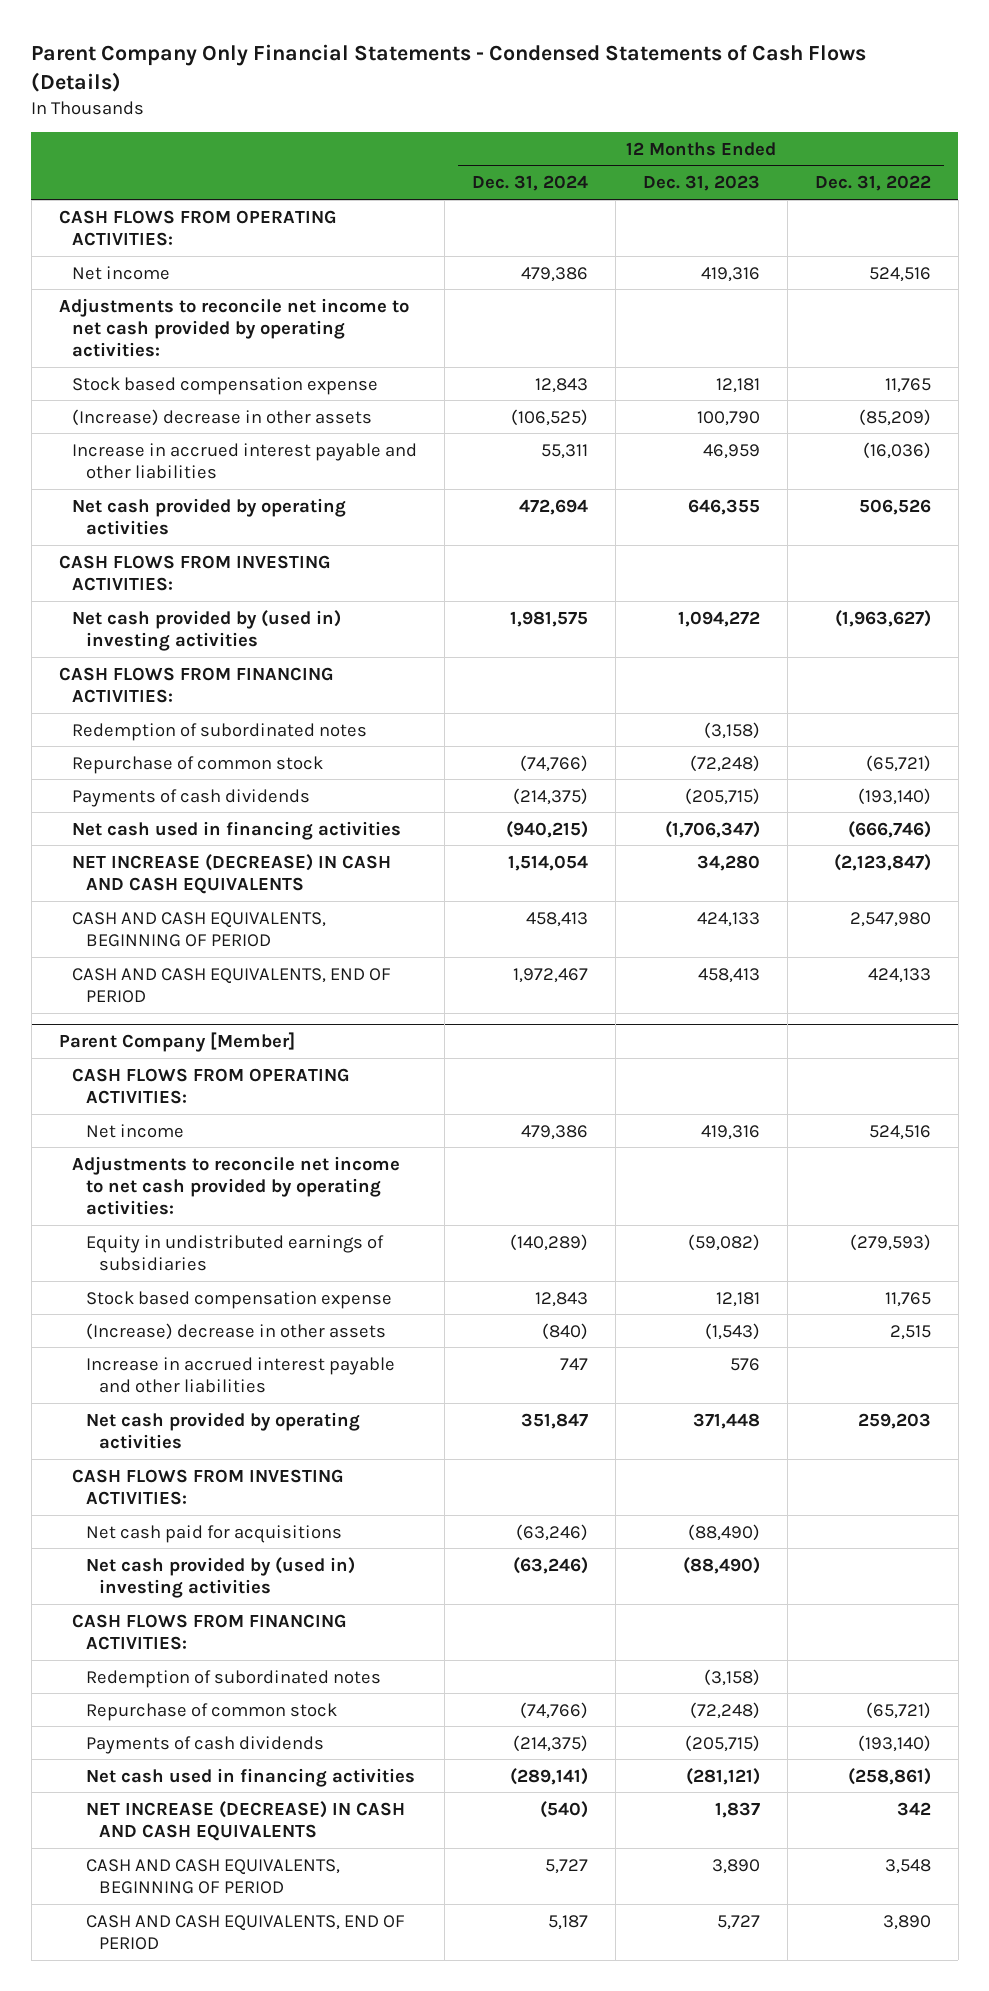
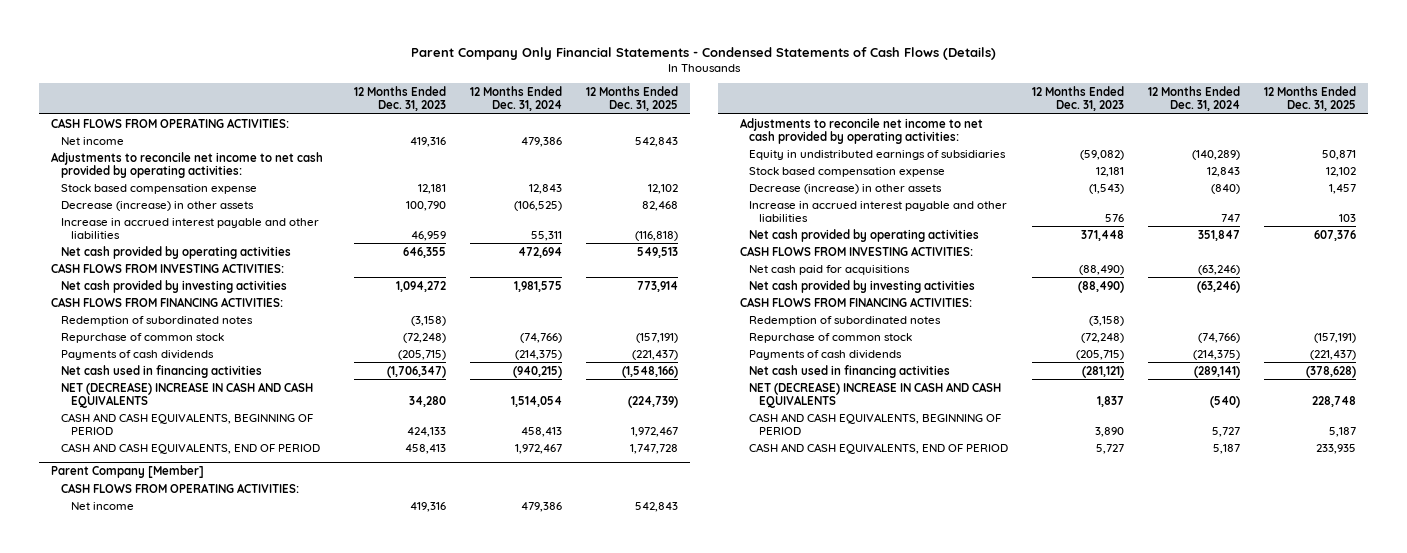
[814,175,931,192] Dec. 31, 2022 -> none
none -> [585,85,678,112] 12 Months Ended Dec. 31, 2025
[72,408,373,426] (Increase) decrease in other assets -> [61,200,255,211] Decrease (increase) in other assets
[72,609,342,651] Net cash provided by (used in) investing activities -> [61,279,288,293] Net cash provided by investing activities
[72,853,392,894] NET INCREASE (DECREASE) IN CASH AND CASH EQUIVALENTS -> [61,381,314,408] NET (DECREASE) INCREASE IN CASH AND CASH EQUIVALENTS
[85,1322,386,1340] (Increase) decrease in other assets -> [749,183,943,194] Decrease (increase) in other assets
[85,1556,355,1598] Net cash provided by (used in) investing activities -> [749,279,976,293] Net cash provided by investing activities
[85,1800,405,1841] NET INCREASE (DECREASE) IN CASH AND CASH EQUIVALENTS -> [749,381,1002,408] NET (DECREASE) INCREASE IN CASH AND CASH EQUIVALENTS

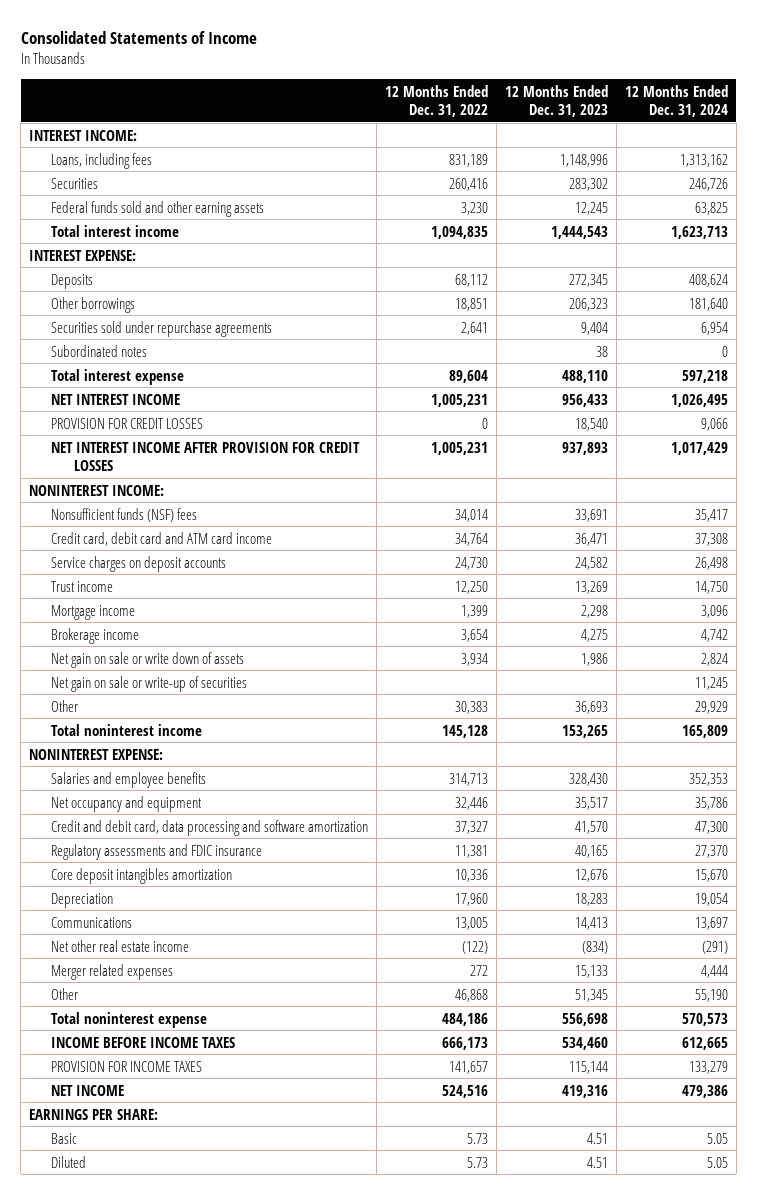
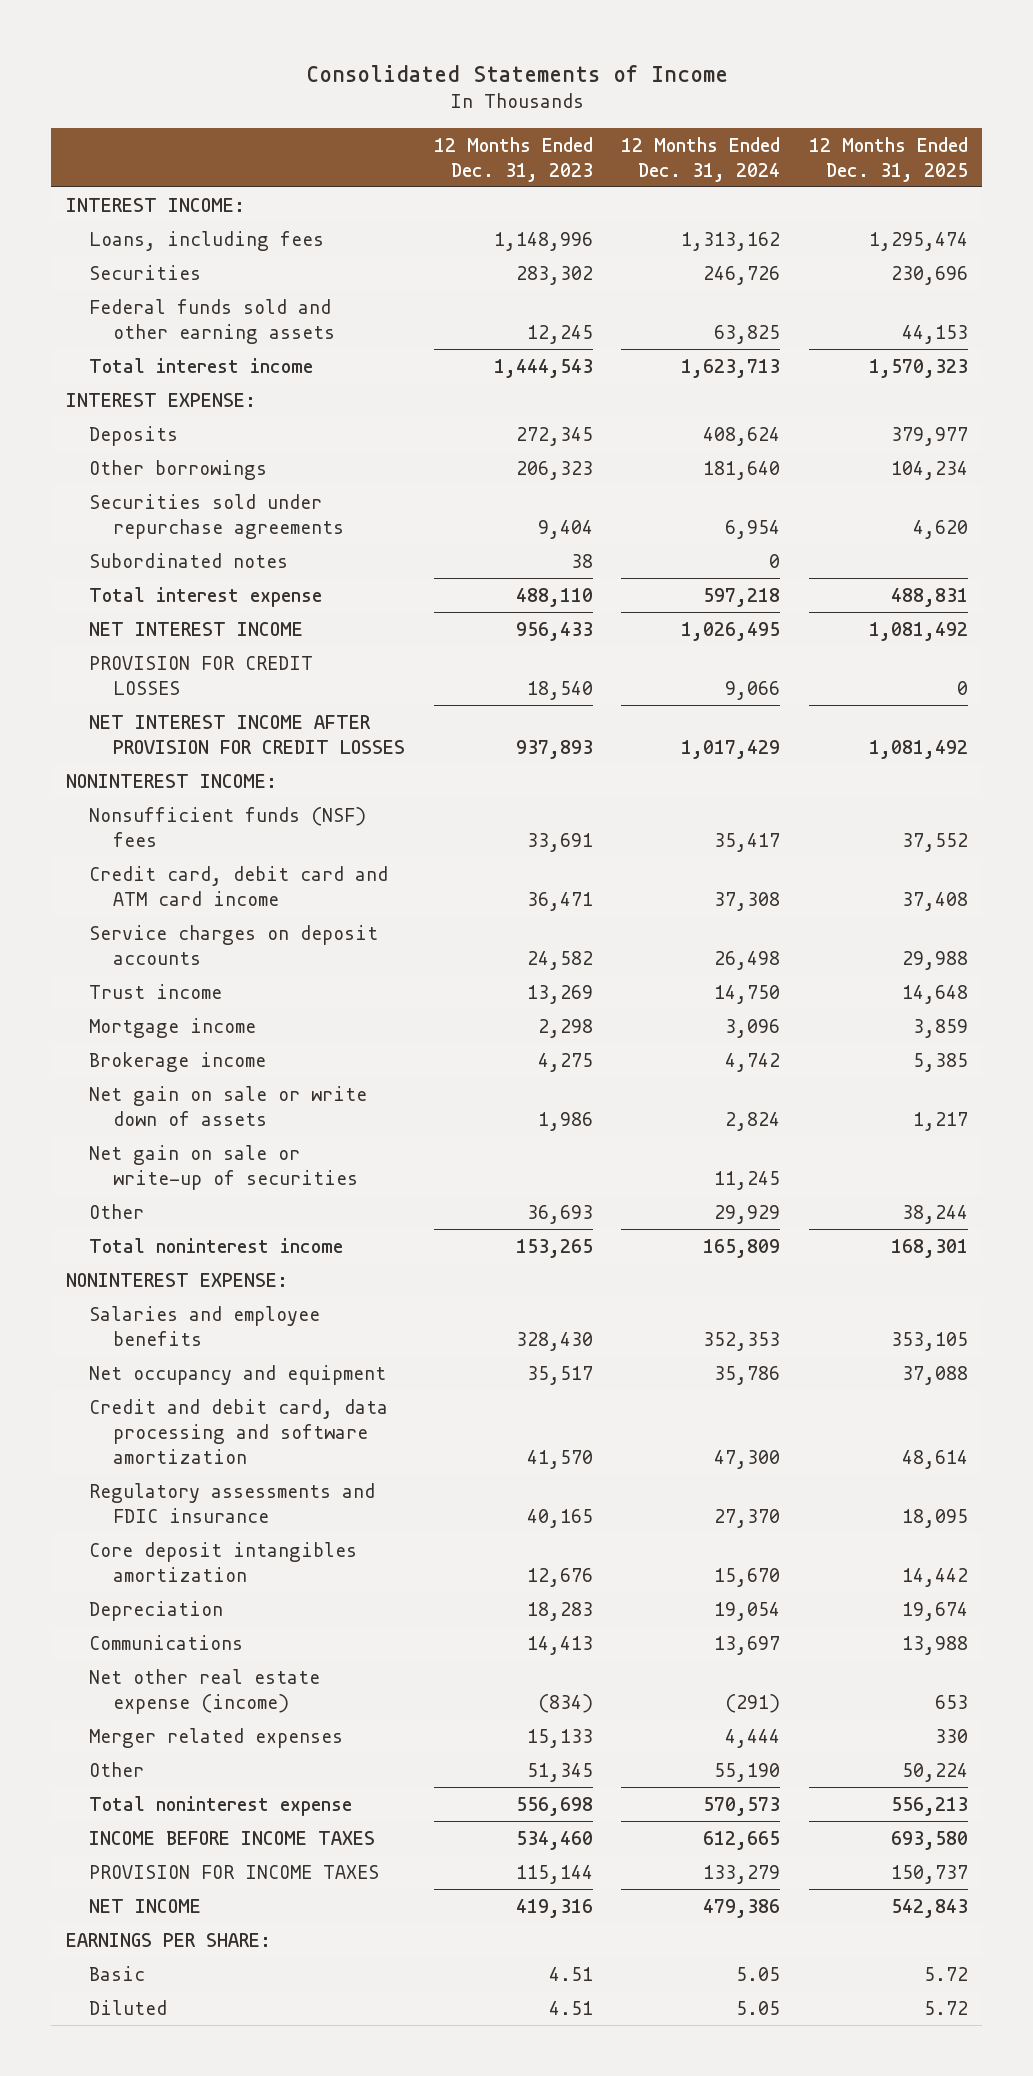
[385,84,489,117] 12 Months Ended Dec. 31, 2022 -> none
none -> [808,136,968,182] 12 Months Ended Dec. 31, 2025
[51,939,190,952] Net other real estate income -> [89,1668,321,1714] Net other real estate expense (income)

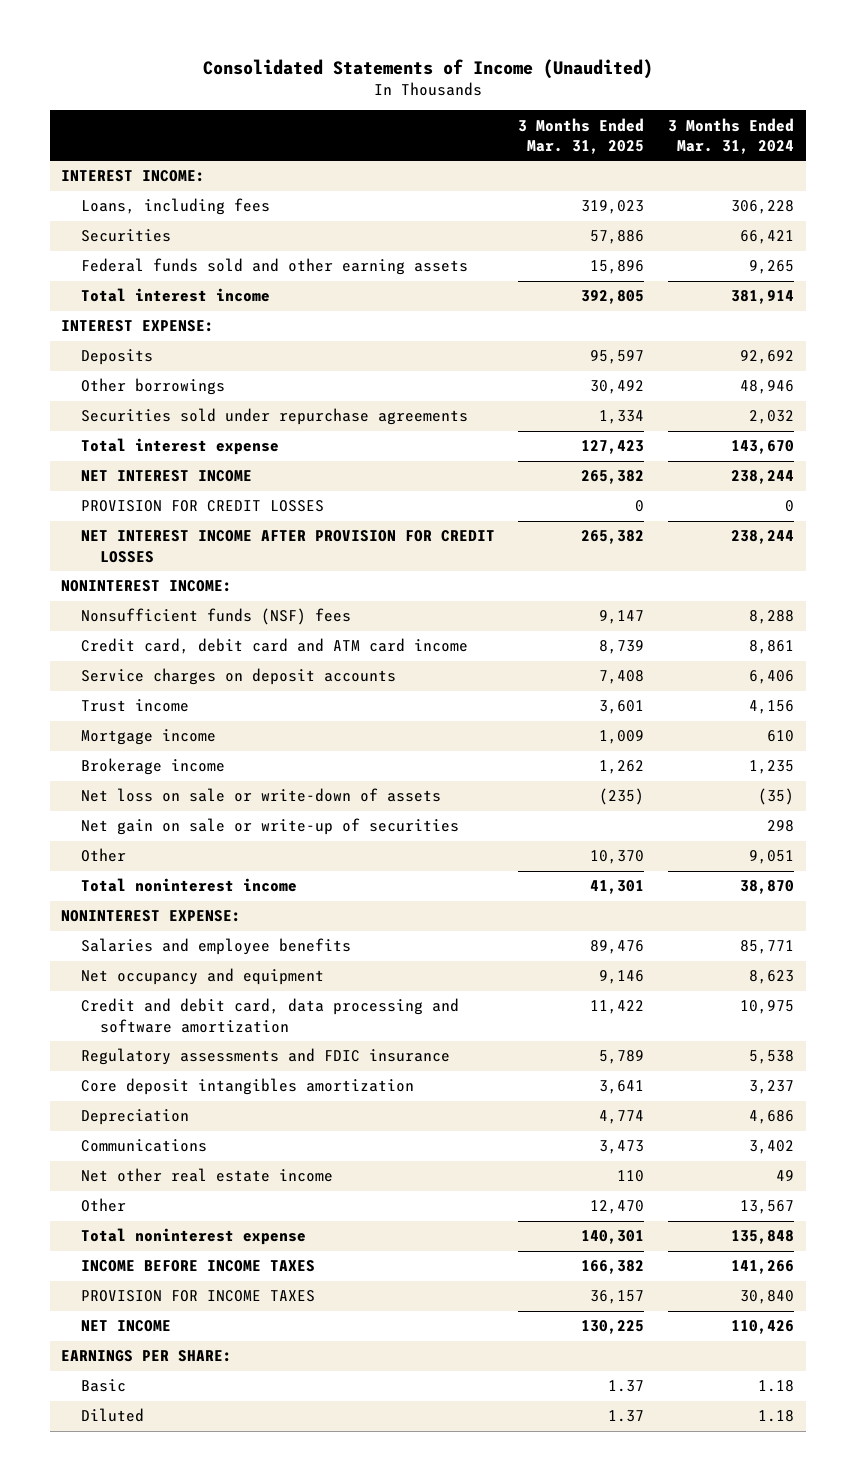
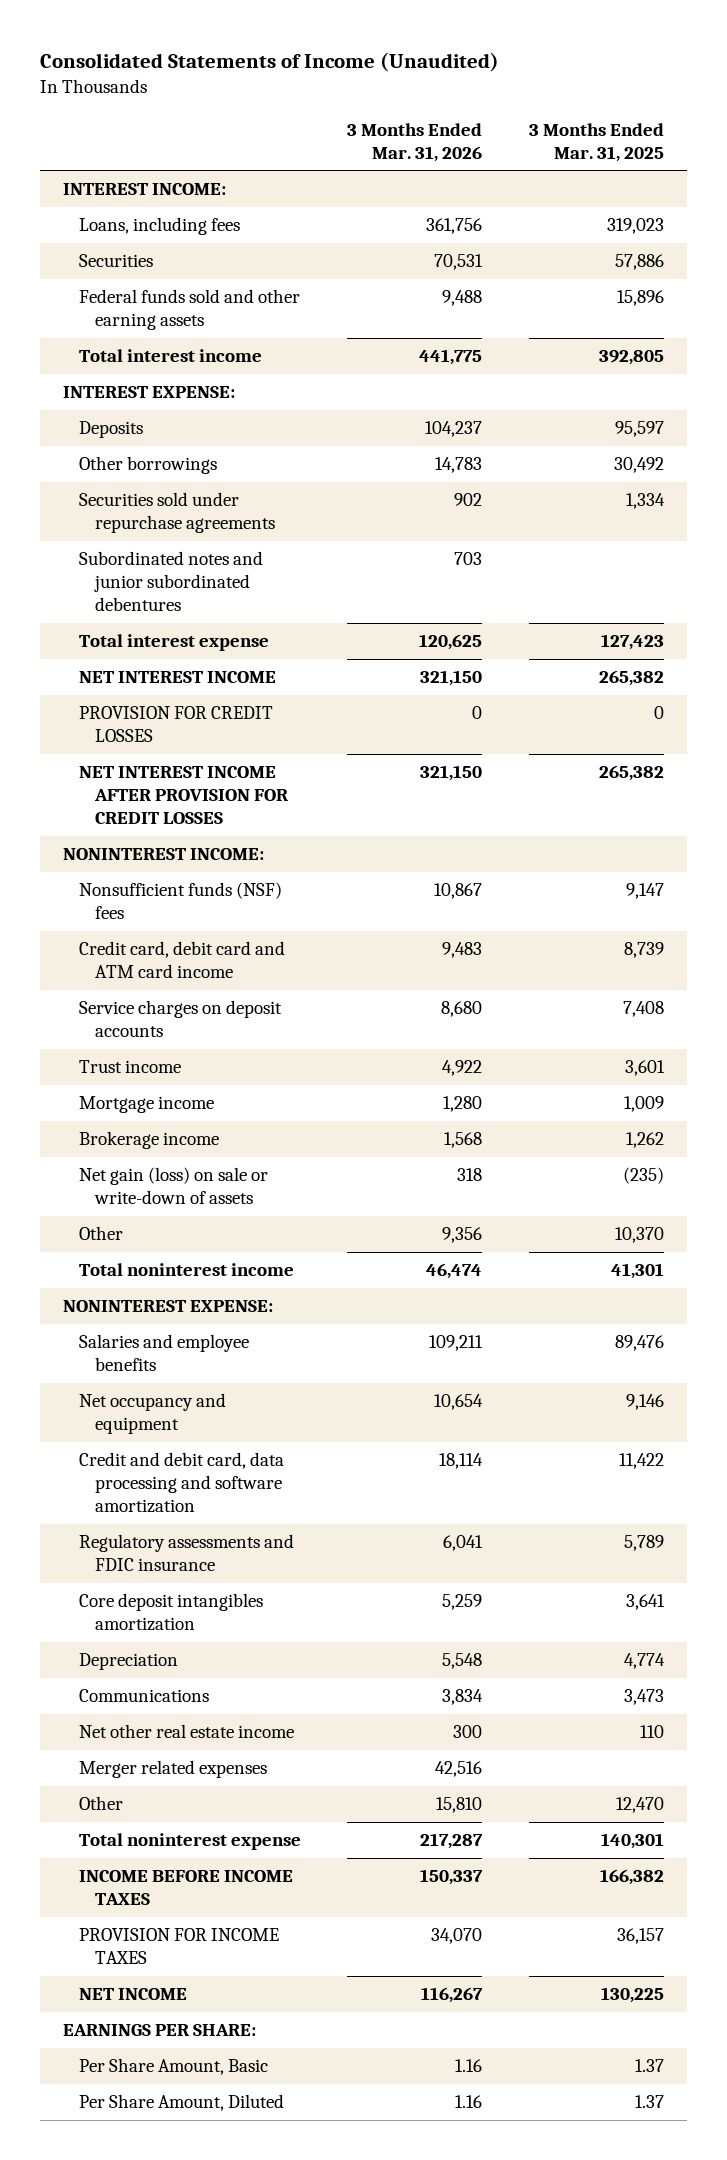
[668,117,795,155] 3 Months Ended Mar. 31, 2024 -> none
none -> [347,122,483,162] 3 Months Ended Mar. 31, 2026
none -> [79,551,264,612] Subordinated notes and junior subordinated debentures
[80,818,459,836] Net gain on sale or write-up of securities -> none
[80,788,441,803] Net loss on sale or write-down of assets -> [79,1167,269,1205] Net gain (loss) on sale or write-down of assets
none -> [79,1760,268,1779] Merger related expenses
[80,1379,126,1393] Basic -> [79,2058,269,2076] Per Share Amount, Basic
[80,1408,144,1423] Diluted -> [79,2094,285,2112] Per Share Amount, Diluted

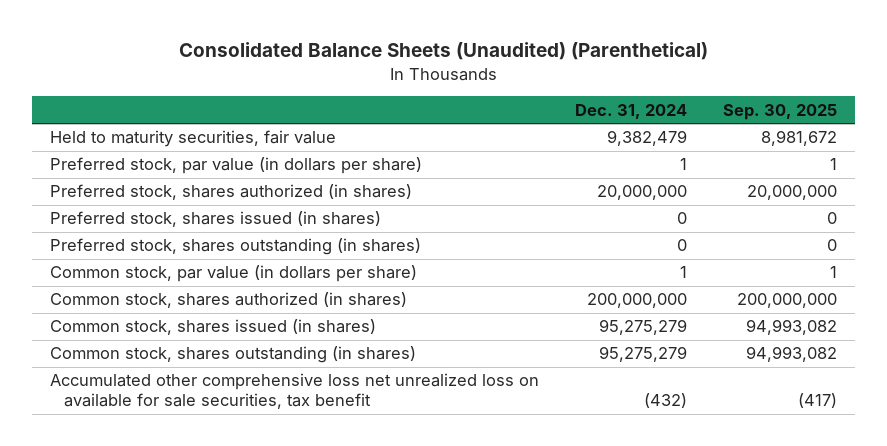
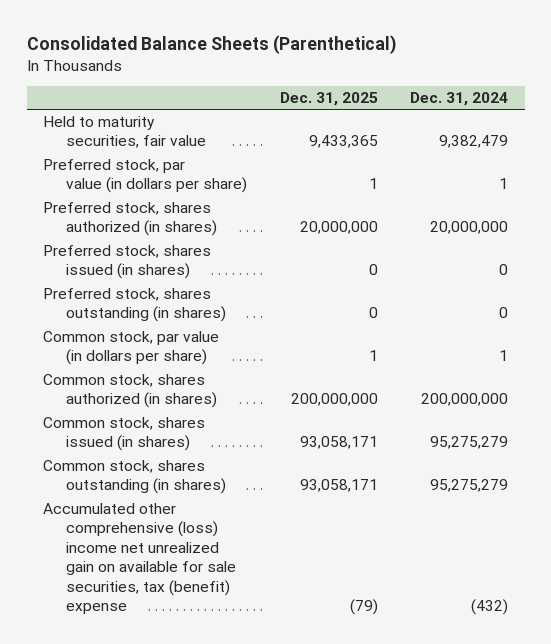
[178,42,708,61] Consolidated Balance Sheets (Unaudited) (Parenthetical) -> [26,35,397,55] Consolidated Balance Sheets (Parenthetical)
[723,103,838,120] Sep. 30, 2025 -> none
none -> [279,92,378,107] Dec. 31, 2025
[49,373,539,410] Accumulated other comprehensive loss net unrealized loss on available for sale securities, tax benefit -> [42,503,236,615] Accumulated other comprehensive (loss) income net unrealized gain on available for sale securities, tax (benefit) expense

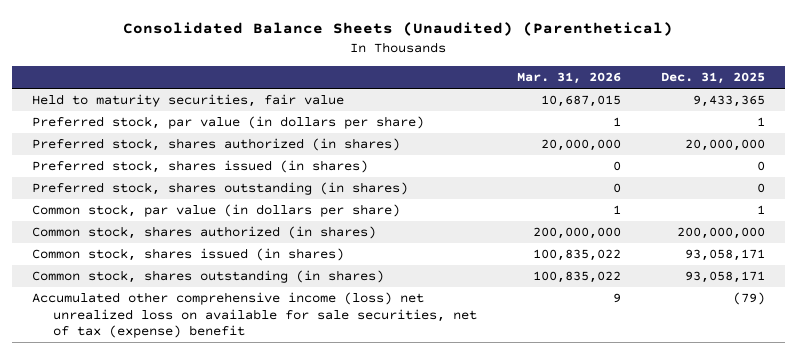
[26,35,397,55] Consolidated Balance Sheets (Parenthetical) -> [123,22,674,37] Consolidated Balance Sheets (Unaudited) (Parenthetical)
[410,92,509,107] Dec. 31, 2024 -> none
none -> [517,72,622,85] Mar. 31, 2026
[42,503,236,615] Accumulated other comprehensive (loss) income net unrealized gain on available for sale securities, tax (benefit) expense -> [31,291,478,339] Accumulated other comprehensive income (loss) net unrealized loss on available for sale securities, net of tax (expense) benefit

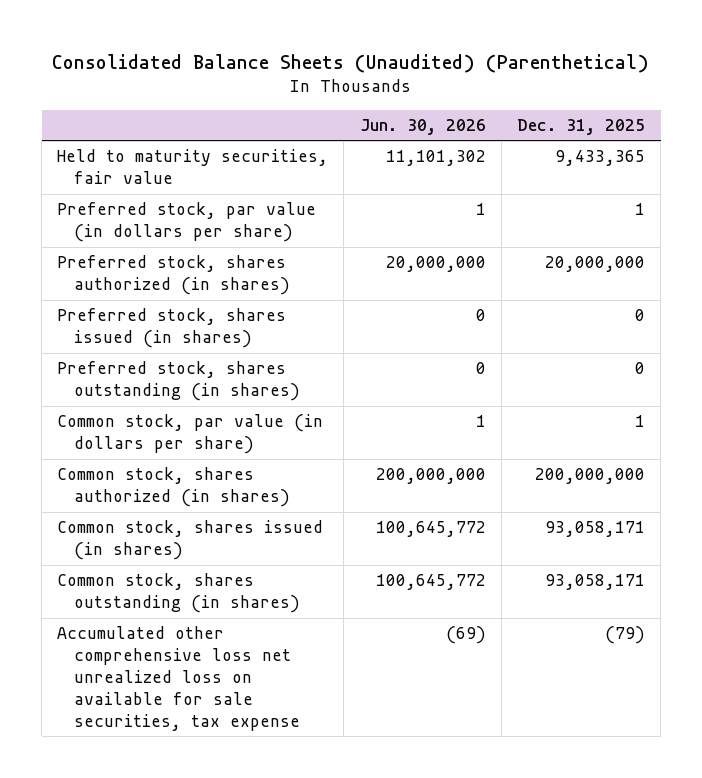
[517,72,622,85] Mar. 31, 2026 -> none
none -> [359,118,486,135] Jun. 30, 2026
[31,291,478,339] Accumulated other comprehensive income (loss) net unrealized loss on available for sale securities, net of tax (expense) benefit -> [57,626,301,732] Accumulated other comprehensive loss net unrealized loss on available for sale securities, tax expense

